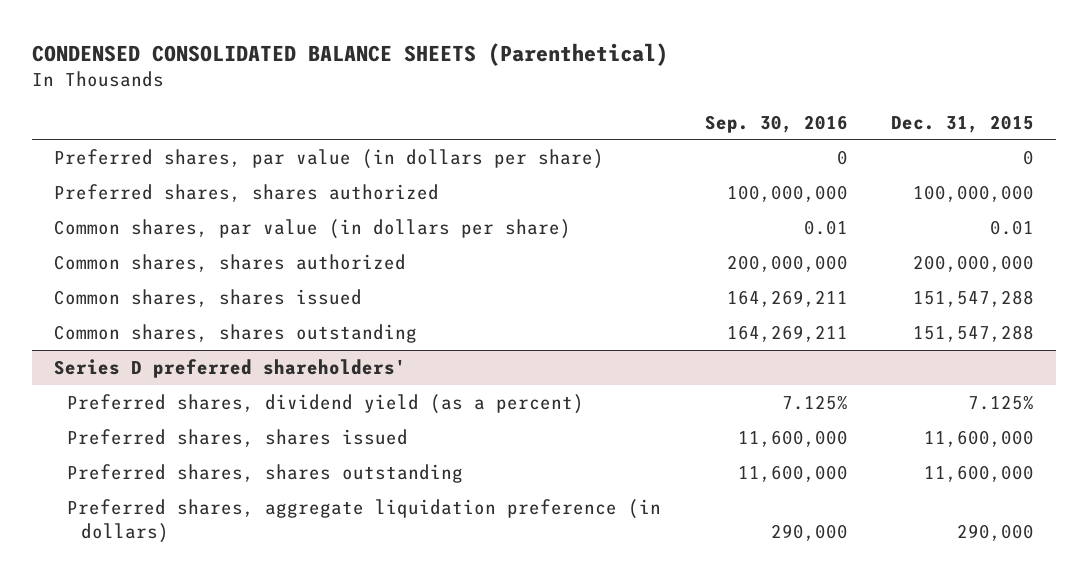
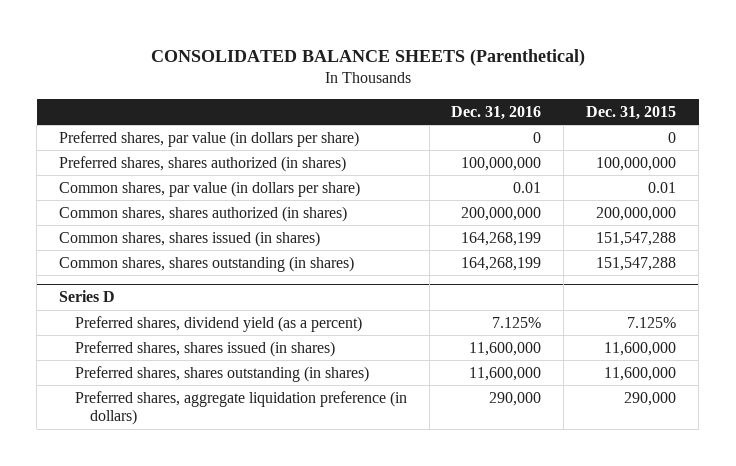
[31,42,668,66] CONDENSED CONSOLIDATED BALANCE SHEETS (Parenthetical) -> [150,48,585,66] CONSOLIDATED BALANCE SHEETS (Parenthetical)
[704,114,848,133] Sep. 30, 2016 -> none
none -> [451,105,542,120] Dec. 31, 2016
[53,183,439,202] Preferred shares, shares authorized -> [59,155,347,172] Preferred shares, shares authorized (in shares)
[53,253,406,272] Common shares, shares authorized -> [59,205,348,222] Common shares, shares authorized (in shares)
[53,288,362,307] Common shares, shares issued -> [59,230,321,247] Common shares, shares issued (in shares)
[53,323,417,343] Common shares, shares outstanding -> [59,255,355,272] Common shares, shares outstanding (in shares)
[53,358,406,378] Series D preferred shareholders' -> [59,290,116,303] Series D
[67,428,409,447] Preferred shares, shares issued -> [74,340,335,357] Preferred shares, shares issued (in shares)
[67,463,464,483] Preferred shares, shares outstanding -> [74,365,369,382] Preferred shares, shares outstanding (in shares)

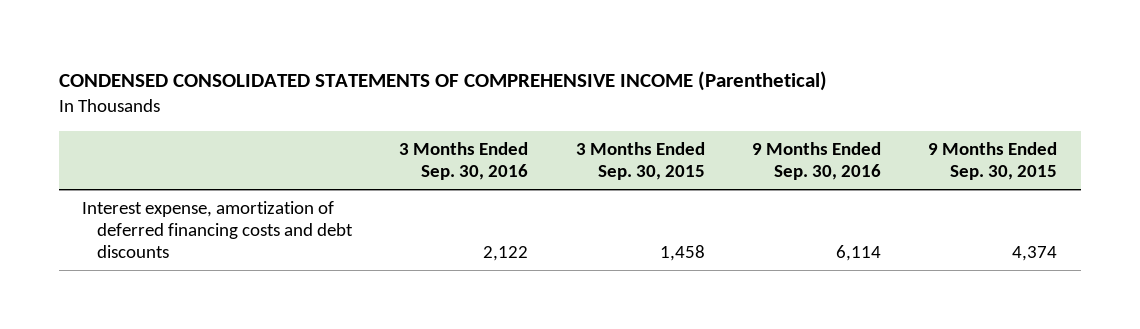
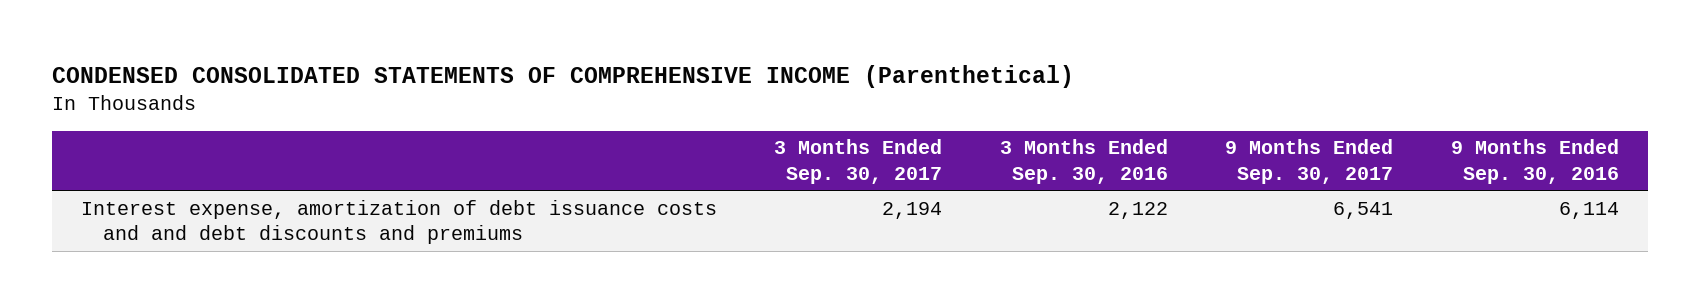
[575,142,705,180] 3 Months Ended Sep. 30, 2015 -> none
[928,142,1058,180] 9 Months Ended Sep. 30, 2015 -> none
none -> [774,139,943,184] 3 Months Ended Sep. 30, 2017
none -> [1225,139,1394,184] 9 Months Ended Sep. 30, 2017
[82,201,353,259] Interest expense, amortization of deferred financing costs and debt discounts -> [80,199,717,245] Interest expense, amortization of debt issuance costs and and debt discounts and premiums

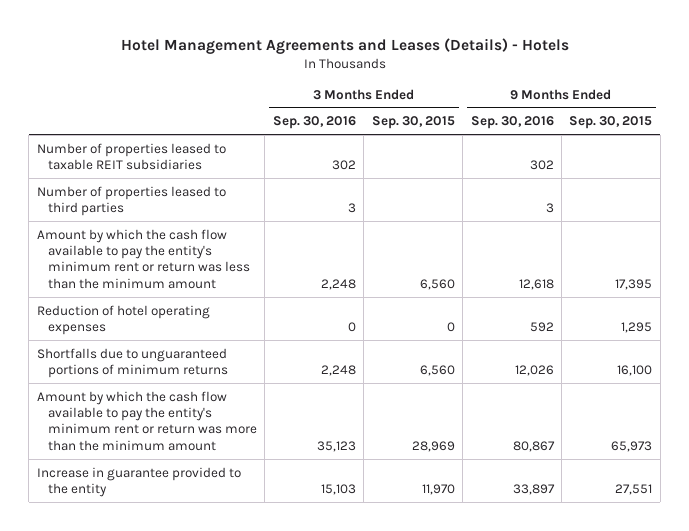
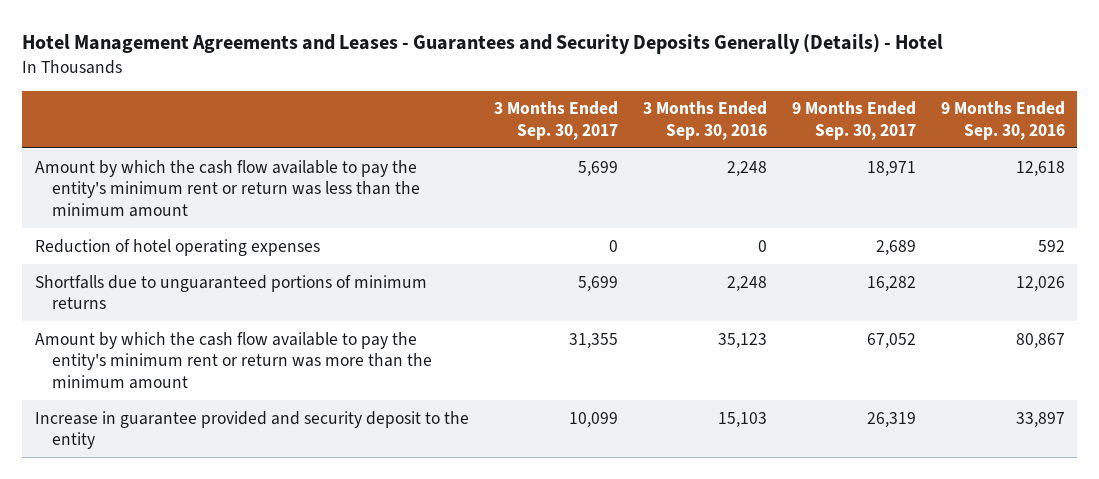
[120,37,569,54] Hotel Management Agreements and Leases (Details) - Hotels -> [21,34,943,55] Hotel Management Agreements and Leases - Guarantees and Security Deposits Generally (Details) - Hotel
[371,116,455,130] Sep. 30, 2015 -> none
[569,116,653,130] Sep. 30, 2015 -> none
none -> [493,101,618,140] 3 Months Ended Sep. 30, 2017
none -> [791,101,916,140] 9 Months Ended Sep. 30, 2017
[36,142,226,170] Number of properties leased to taxable REIT subsidiaries -> none
[36,185,226,216] Number of properties leased to third parties -> none
[36,466,241,497] Increase in guarantee provided to the entity -> [34,410,469,450] Increase in guarantee provided and security deposit to the entity

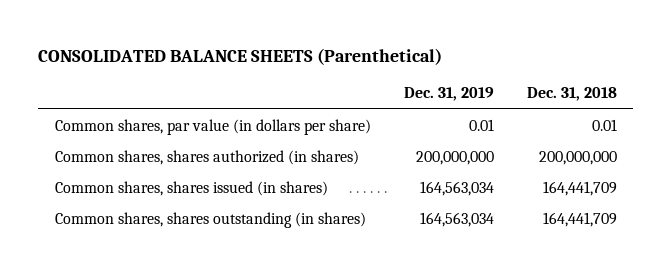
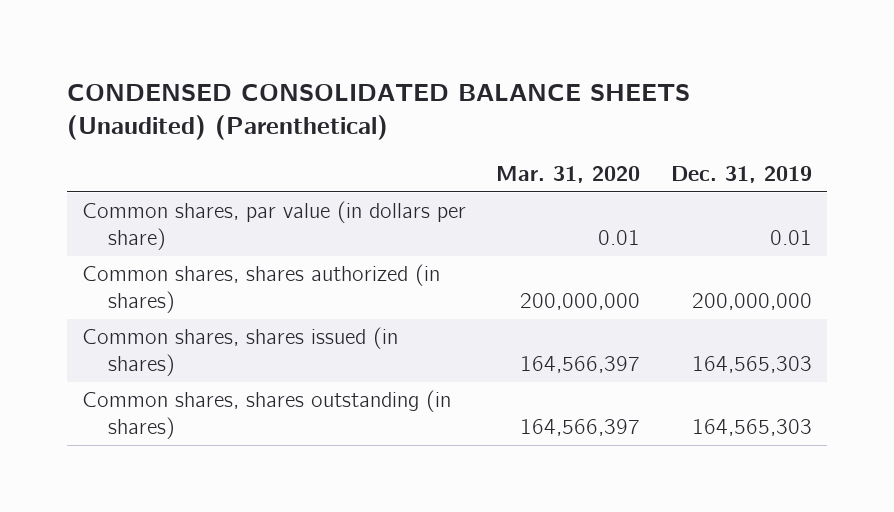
[38,48,443,66] CONSOLIDATED BALANCE SHEETS (Parenthetical) -> [67,83,691,141] CONDENSED CONSOLIDATED BALANCE SHEETS (Unaudited) (Parenthetical)
[526,87,617,102] Dec. 31, 2018 -> none
none -> [496,166,641,184] Mar. 31, 2020
[419,180,494,196] 164,563,034 -> [691,356,812,374] 164,565,303
[419,211,494,227] 164,563,034 -> [691,419,812,437] 164,565,303

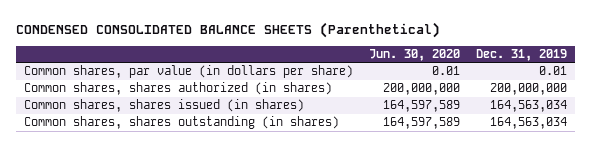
[67,83,691,141] CONDENSED CONSOLIDATED BALANCE SHEETS (Unaudited) (Parenthetical) -> [16,22,441,39] CONDENSED CONSOLIDATED BALANCE SHEETS (Parenthetical)
[496,166,641,184] Mar. 31, 2020 -> none
none -> [369,49,461,62] Jun. 30, 2020
[691,356,812,374] 164,565,303 -> [489,100,567,113] 164,563,034
[691,419,812,437] 164,565,303 -> [489,117,567,130] 164,563,034

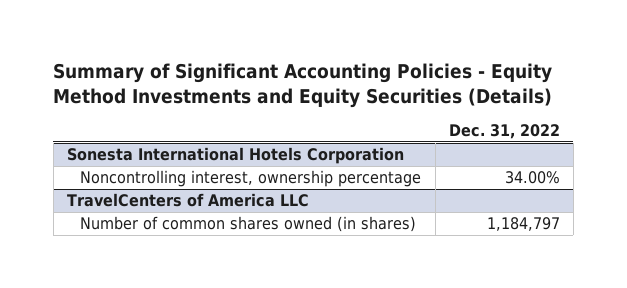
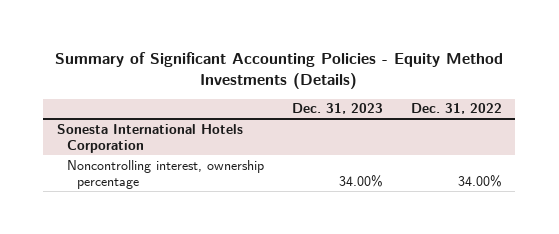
[53,63,553,108] Summary of Significant Accounting Policies - Equity Method Investments and Equity Securities (Details) -> [55,52,504,90] Summary of Significant Accounting Policies - Equity Method Investments (Details)
none -> [291,103,383,115] Dec. 31, 2023
[66,193,309,208] TravelCenters of America LLC -> none
[80,216,417,233] Number of common shares owned (in shares) -> none

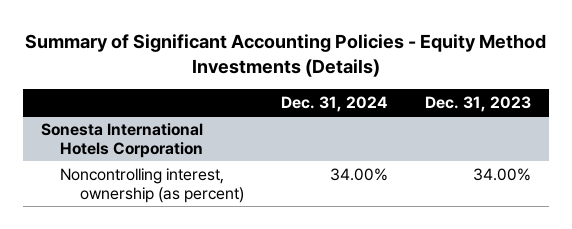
[410,103,502,115] Dec. 31, 2022 -> none
none -> [280,95,388,112] Dec. 31, 2024
[67,159,265,189] Noncontrolling interest, ownership percentage -> [60,167,244,203] Noncontrolling interest, ownership (as percent)

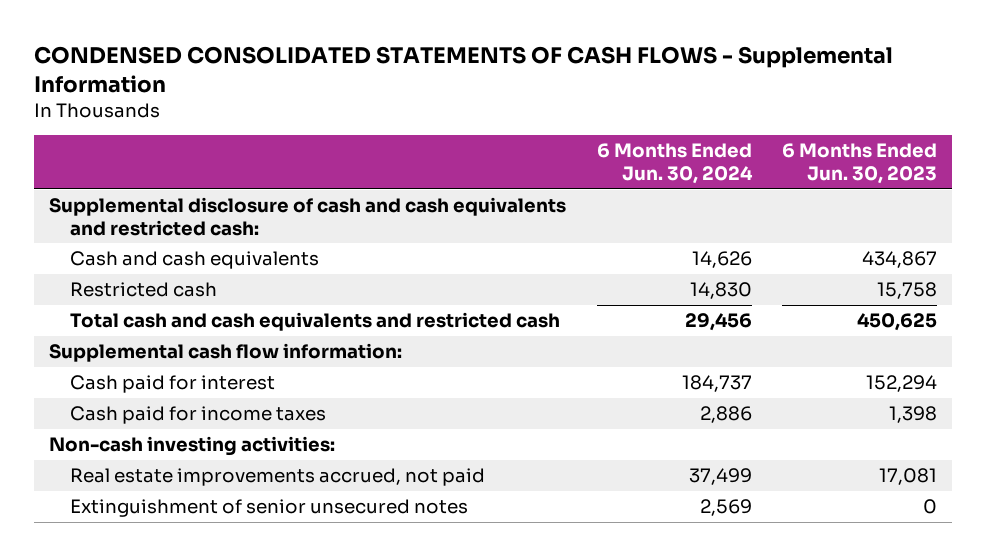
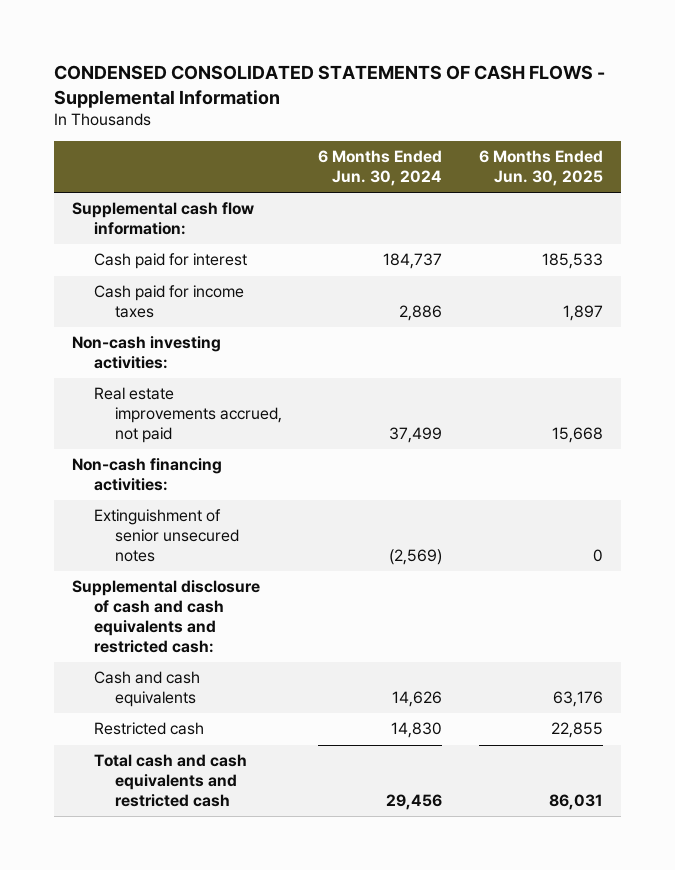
[782,143,938,185] 6 Months Ended Jun. 30, 2023 -> none
none -> [478,150,603,187] 6 Months Ended Jun. 30, 2025
none -> [72,458,223,492] Non-cash financing activities:
[699,499,752,517] 2,569 -> [389,549,443,566] (2,569)
[49,197,567,236] Supplemental disclosure of cash and cash equivalents and restricted cash: -> [72,580,261,653] Supplemental disclosure of cash and cash equivalents and restricted cash:
[70,251,320,270] Cash and cash equivalents -> [93,671,200,708] Cash and cash equivalents
[70,282,218,298] Restricted cash -> [93,722,204,736] Restricted cash
[70,312,561,332] Total cash and cash equivalents and restricted cash -> [93,754,247,808] Total cash and cash equivalents and restricted cash

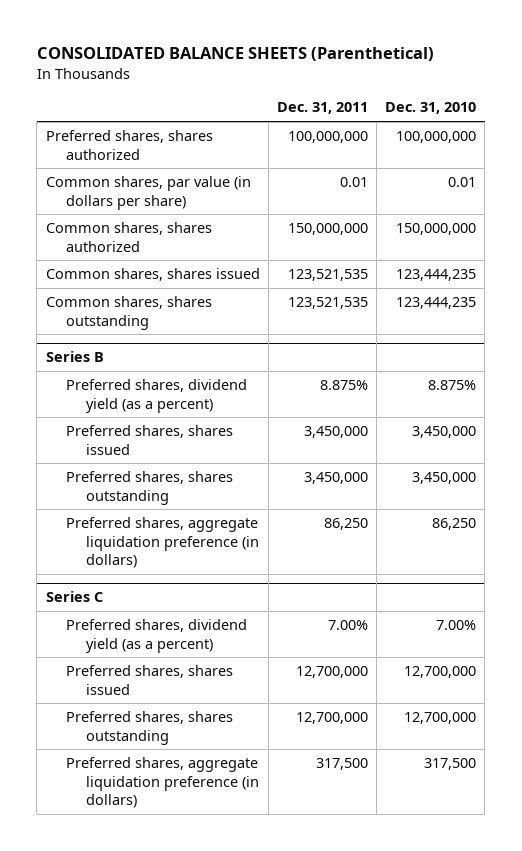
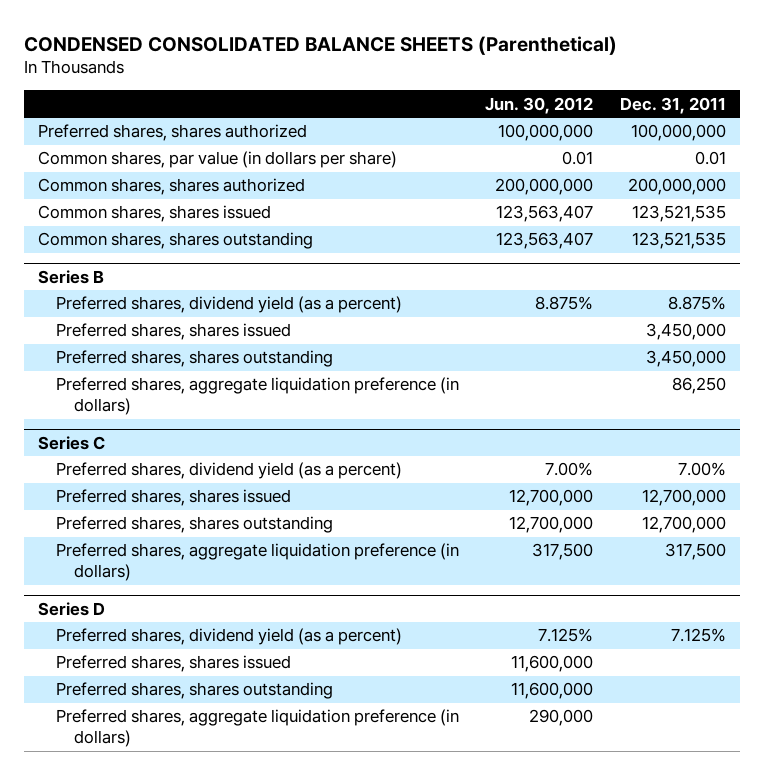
[36,47,434,62] CONSOLIDATED BALANCE SHEETS (Parenthetical) -> [24,35,618,55] CONDENSED CONSOLIDATED BALANCE SHEETS (Parenthetical)
[385,102,477,115] Dec. 31, 2010 -> none
none -> [485,96,594,114] Jun. 30, 2012
[287,223,368,236] 150,000,000 -> [628,178,727,196] 200,000,000
none -> [37,601,105,616] Series D
none -> [55,628,402,646] Preferred shares, dividend yield (as a percent)
none -> [55,655,291,673] Preferred shares, shares issued
none -> [55,682,333,700] Preferred shares, shares outstanding
none -> [55,709,459,748] Preferred shares, aggregate liquidation preference (in dollars)

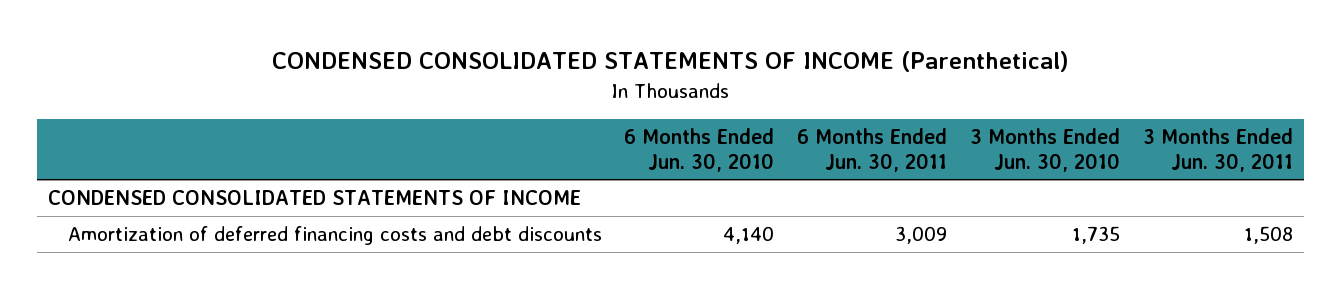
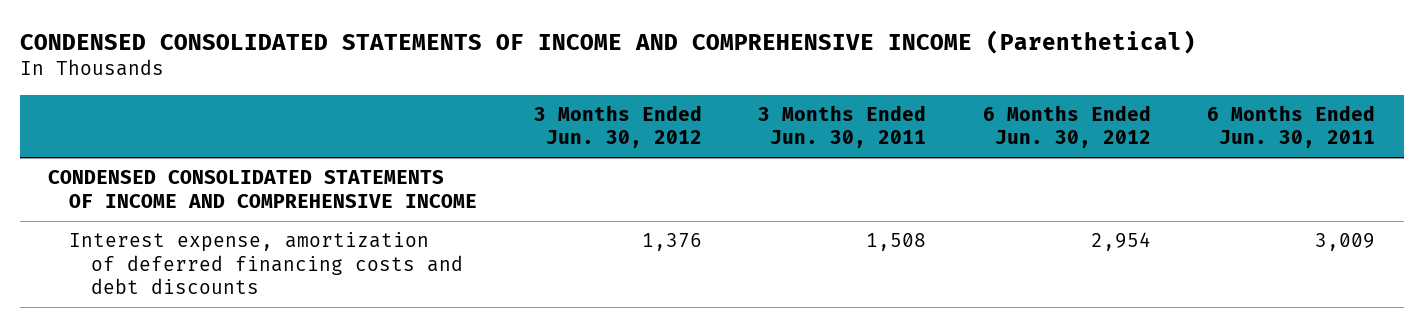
[272,51,1070,73] CONDENSED CONSOLIDATED STATEMENTS OF INCOME (Parenthetical) -> [19,29,1196,54] CONDENSED CONSOLIDATED STATEMENTS OF INCOME AND COMPREHENSIVE INCOME (Parenthetical)
[624,128,775,172] 6 Months Ended Jun. 30, 2010 -> none
[969,128,1120,172] 3 Months Ended Jun. 30, 2010 -> none
none -> [533,104,702,149] 3 Months Ended Jun. 30, 2012
none -> [982,104,1151,149] 6 Months Ended Jun. 30, 2012
[47,190,581,206] CONDENSED CONSOLIDATED STATEMENTS OF INCOME -> [48,170,478,208] CONDENSED CONSOLIDATED STATEMENTS OF INCOME AND COMPREHENSIVE INCOME
[67,226,602,246] Amortization of deferred financing costs and debt discounts -> [69,232,463,295] Interest expense, amortization of deferred financing costs and debt discounts

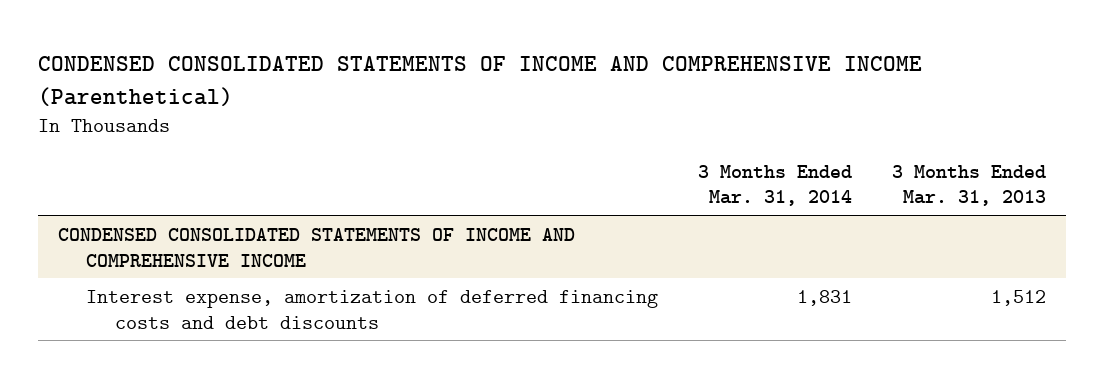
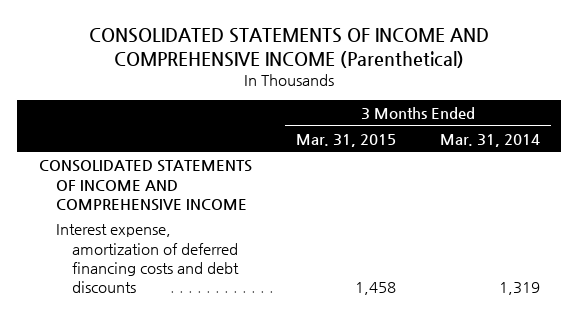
[38,55,923,106] CONDENSED CONSOLIDATED STATEMENTS OF INCOME AND COMPREHENSIVE INCOME (Parenthetical) -> [89,28,490,68] CONSOLIDATED STATEMENTS OF INCOME AND COMPREHENSIVE INCOME (Parenthetical)
[892,164,1047,207] 3 Months Ended Mar. 31, 2013 -> none
none -> [295,133,396,147] Mar. 31, 2015
[58,227,576,267] CONDENSED CONSOLIDATED STATEMENTS OF INCOME AND COMPREHENSIVE INCOME -> [39,160,253,211] CONSOLIDATED STATEMENTS OF INCOME AND COMPREHENSIVE INCOME
[797,289,853,306] 1,831 -> [498,282,540,296] 1,319

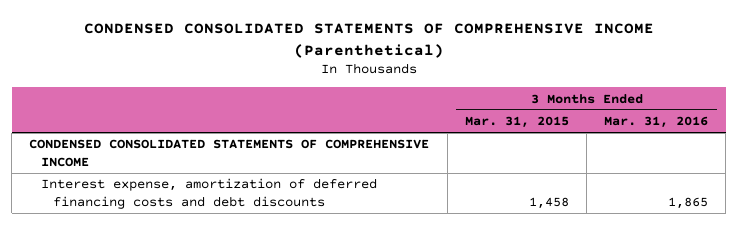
[89,28,490,68] CONSOLIDATED STATEMENTS OF INCOME AND COMPREHENSIVE INCOME (Parenthetical) -> [83,23,654,58] CONDENSED CONSOLIDATED STATEMENTS OF COMPREHENSIVE INCOME (Parenthetical)
[439,133,540,147] Mar. 31, 2014 -> none
none -> [604,116,709,129] Mar. 31, 2016
[39,160,253,211] CONSOLIDATED STATEMENTS OF INCOME AND COMPREHENSIVE INCOME -> [29,139,430,167] CONDENSED CONSOLIDATED STATEMENTS OF COMPREHENSIVE INCOME

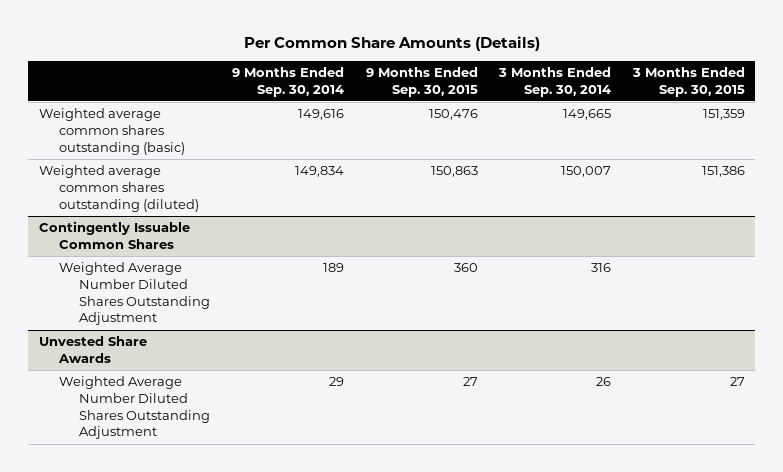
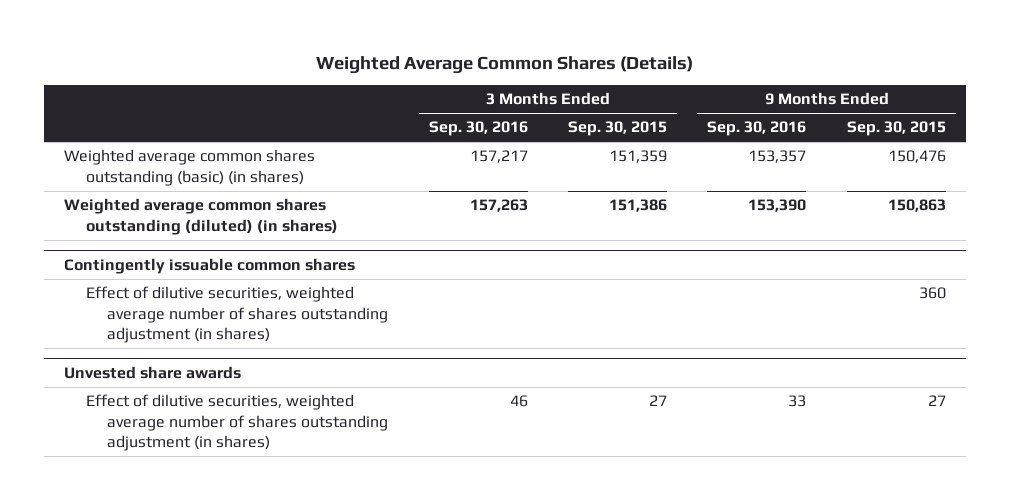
[243,35,540,51] Per Common Share Amounts (Details) -> [315,55,693,74] Weighted Average Common Shares (Details)
[231,67,344,97] 9 Months Ended Sep. 30, 2014 -> none
[498,67,612,97] 3 Months Ended Sep. 30, 2014 -> none
none -> [428,121,528,137] Sep. 30, 2016
none -> [707,121,807,137] Sep. 30, 2016
[38,108,186,155] Weighted average common shares outstanding (basic) -> [63,149,315,186] Weighted average common shares outstanding (basic) (in shares)
[38,165,200,212] Weighted average common shares outstanding (diluted) -> [63,198,338,235] Weighted average common shares outstanding (diluted) (in shares)
[38,221,190,249] Contingently Issuable Common Shares -> [63,257,355,274] Contingently issuable common shares
[59,262,211,326] Weighted Average Number Diluted Shares Outstanding Adjustment -> [85,286,389,344] Effect of dilutive securities, weighted average number of shares outstanding adjustment (in shares)
[38,336,147,363] Unvested Share Awards -> [63,365,241,379] Unvested share awards
[59,376,211,440] Weighted Average Number Diluted Shares Outstanding Adjustment -> [85,394,389,452] Effect of dilutive securities, weighted average number of shares outstanding adjustment (in shares)

